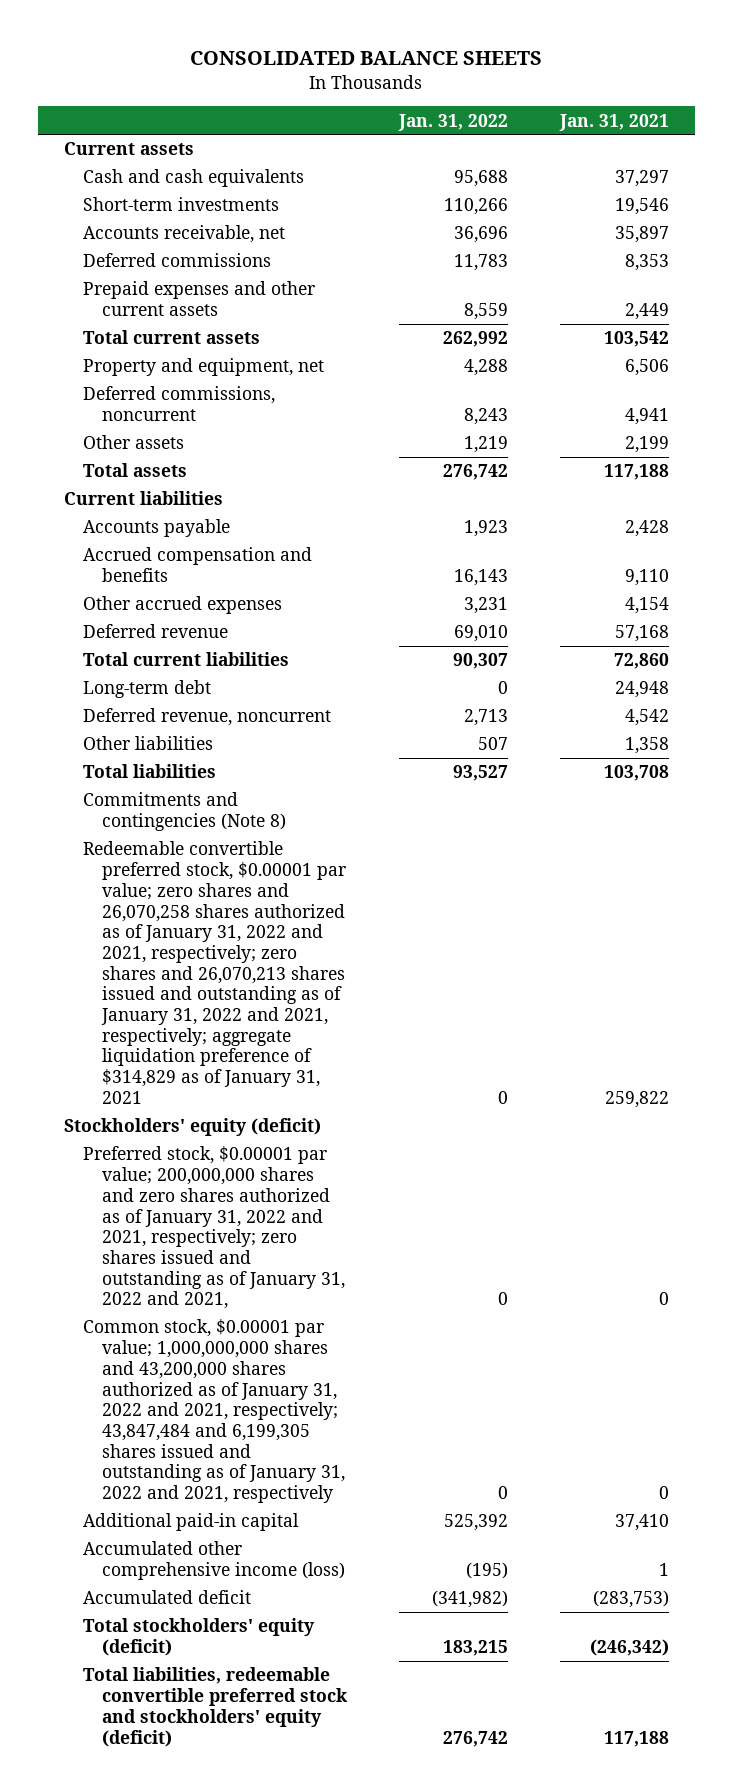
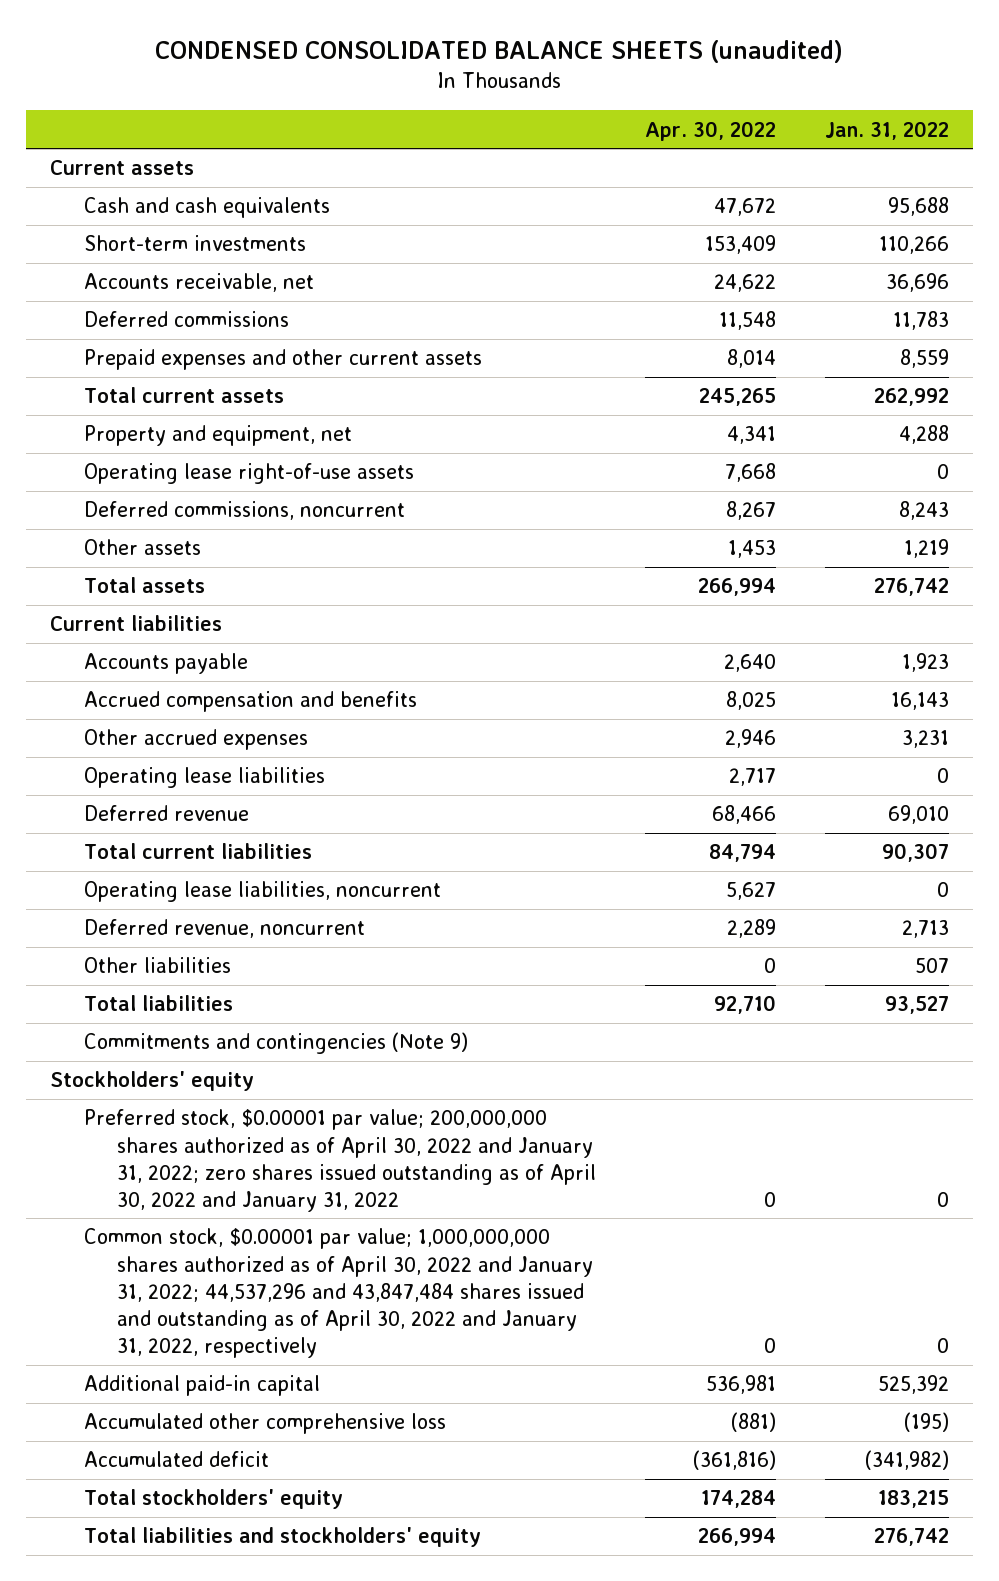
[190,50,543,65] CONSOLIDATED BALANCE SHEETS -> [155,40,844,64] CONDENSED CONSOLIDATED BALANCE SHEETS (unaudited)
[558,113,669,131] Jan. 31, 2021 -> none
none -> [645,120,777,141] Apr. 30, 2022
none -> [83,463,414,485] Operating lease right-of-use assets
none -> [83,767,325,789] Operating lease liabilities
[82,680,211,699] Long-term debt -> none
none -> [83,881,441,903] Operating lease liabilities, noncurrent
[82,841,346,1104] Redeemable convertible preferred stock, $0.00001 par value; zero shares and 26,070,258 shares authorized as of January 31, 2022 and 2021, respectively; zero shares and 26,070,213 shares issued and outstanding as of January 31, 2022 and 2021, respectively; aggregate liquidation preference of $314,829 as of January 31, 2021 -> none
[82,792,286,832] Commitments and contingencies (Note 8) -> [83,1032,468,1055] Commitments and contingencies (Note 9)
[63,1118,321,1137] Stockholders' equity (deficit) -> [49,1071,254,1092] Stockholders' equity
[82,1146,345,1310] Preferred stock, $0.00001 par value; 200,000,000 shares and zero shares authorized as of January 31, 2022 and 2021, respectively; zero shares issued and outstanding as of January 31, 2022 and 2021, -> [83,1109,597,1212] Preferred stock, $0.00001 par value; 200,000,000 shares authorized as of April 30, 2022 and January 31, 2022; zero shares issued outstanding as of April 30, 2022 and January 31, 2022
[82,1319,345,1504] Common stock, $0.00001 par value; 1,000,000,000 shares and 43,200,000 shares authorized as of January 31, 2022 and 2021, respectively; 43,847,484 and 6,199,305 shares issued and outstanding as of January 31, 2022 and 2021, respectively -> [83,1228,594,1358] Common stock, $0.00001 par value; 1,000,000,000 shares authorized as of April 30, 2022 and January 31, 2022; 44,537,296 and 43,847,484 shares issued and outstanding as of April 30, 2022 and January 31, 2022, respectively
[82,1541,345,1581] Accumulated other comprehensive income (loss) -> [83,1413,446,1435] Accumulated other comprehensive loss
[82,1618,315,1657] Total stockholders' equity (deficit) -> [83,1489,343,1510] Total stockholders' equity
[82,1667,348,1747] Total liabilities, redeemable convertible preferred stock and stockholders' equity (deficit) -> [83,1527,481,1548] Total liabilities and stockholders' equity

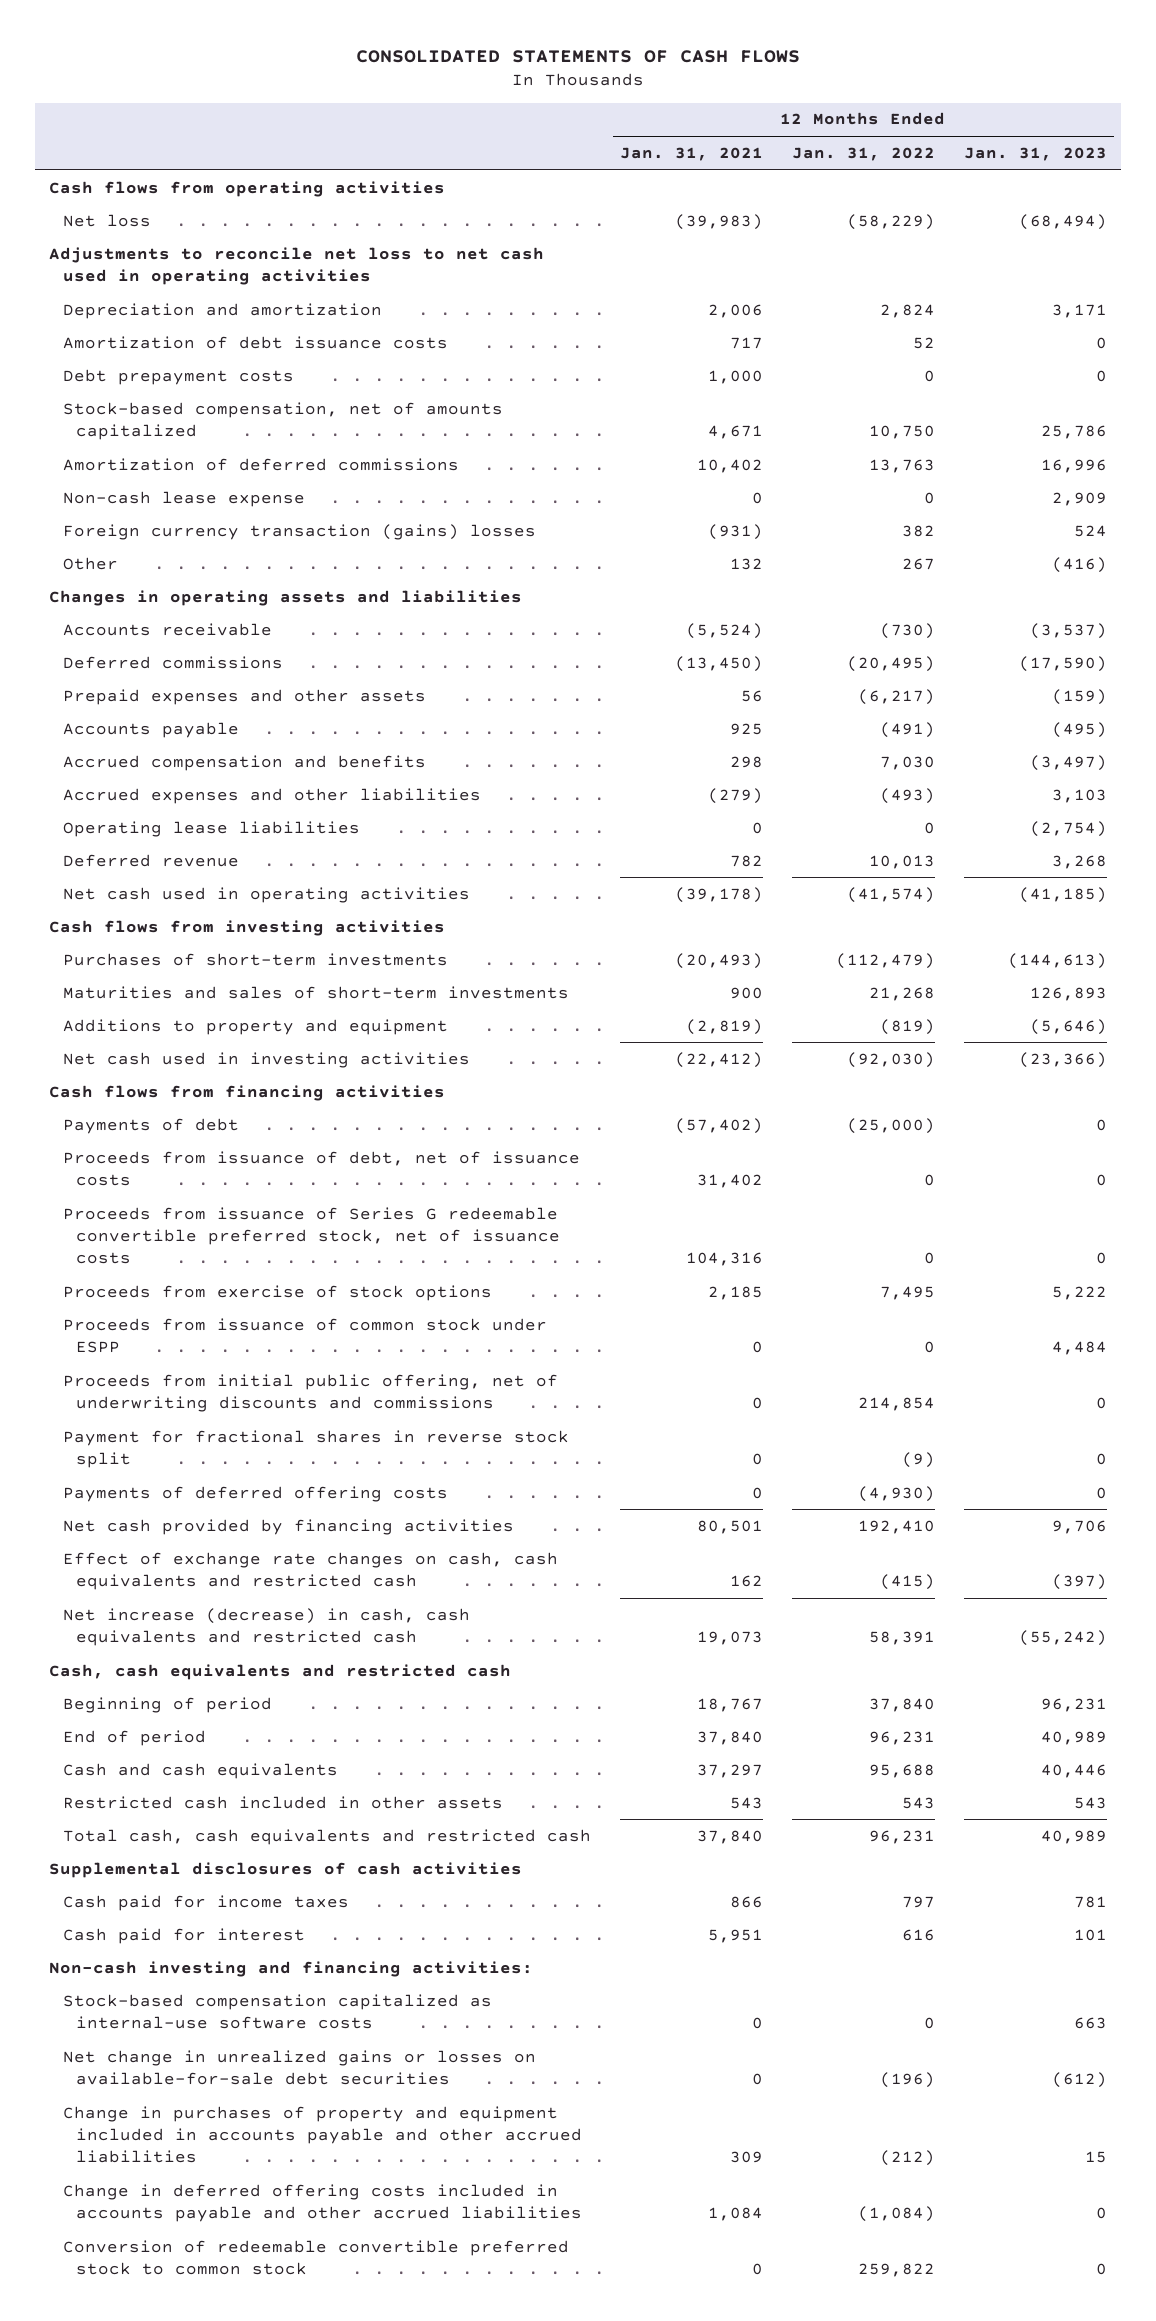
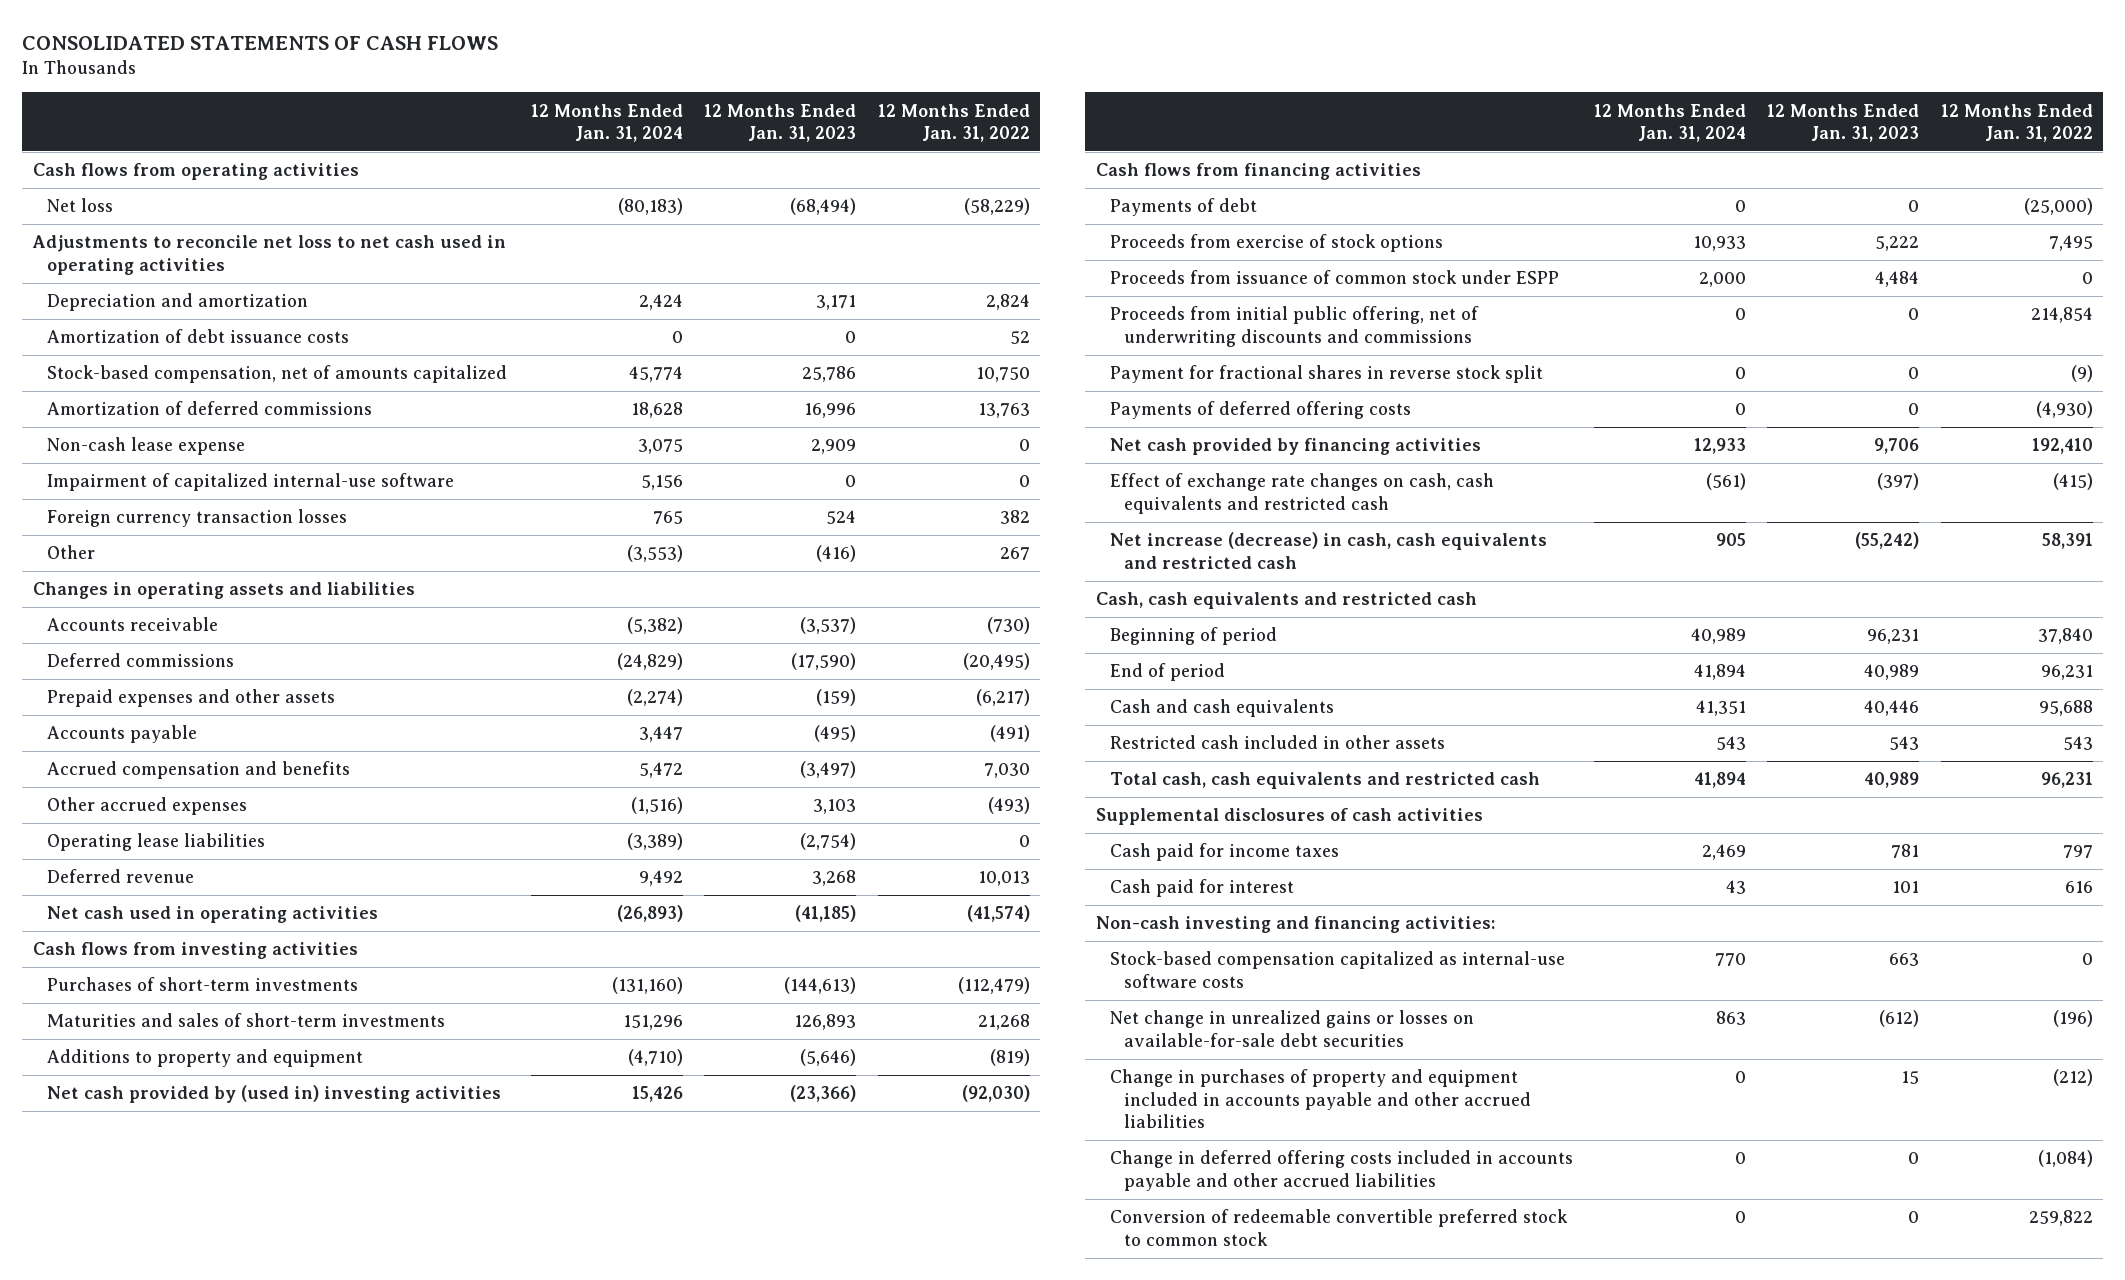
[619,146,763,161] Jan. 31, 2021 -> none
none -> [531,103,684,143] 12 Months Ended Jan. 31, 2024
[62,368,294,385] Debt prepayment costs -> none
none -> [47,473,455,492] Impairment of capitalized internal-use software
[62,523,536,540] Foreign currency transaction (gains) losses -> [47,509,348,528] Foreign currency transaction losses
[62,787,481,804] Accrued expenses and other liabilities -> [47,797,248,816] Other accrued expenses
[62,1051,470,1068] Net cash used in investing activities -> [47,1085,502,1104] Net cash provided by (used in) investing activities
[62,1150,580,1186] Proceeds from issuance of debt, net of issuance costs -> none
[62,1206,561,1265] Proceeds from issuance of Series G redeemable convertible preferred stock, net of issuance costs -> none

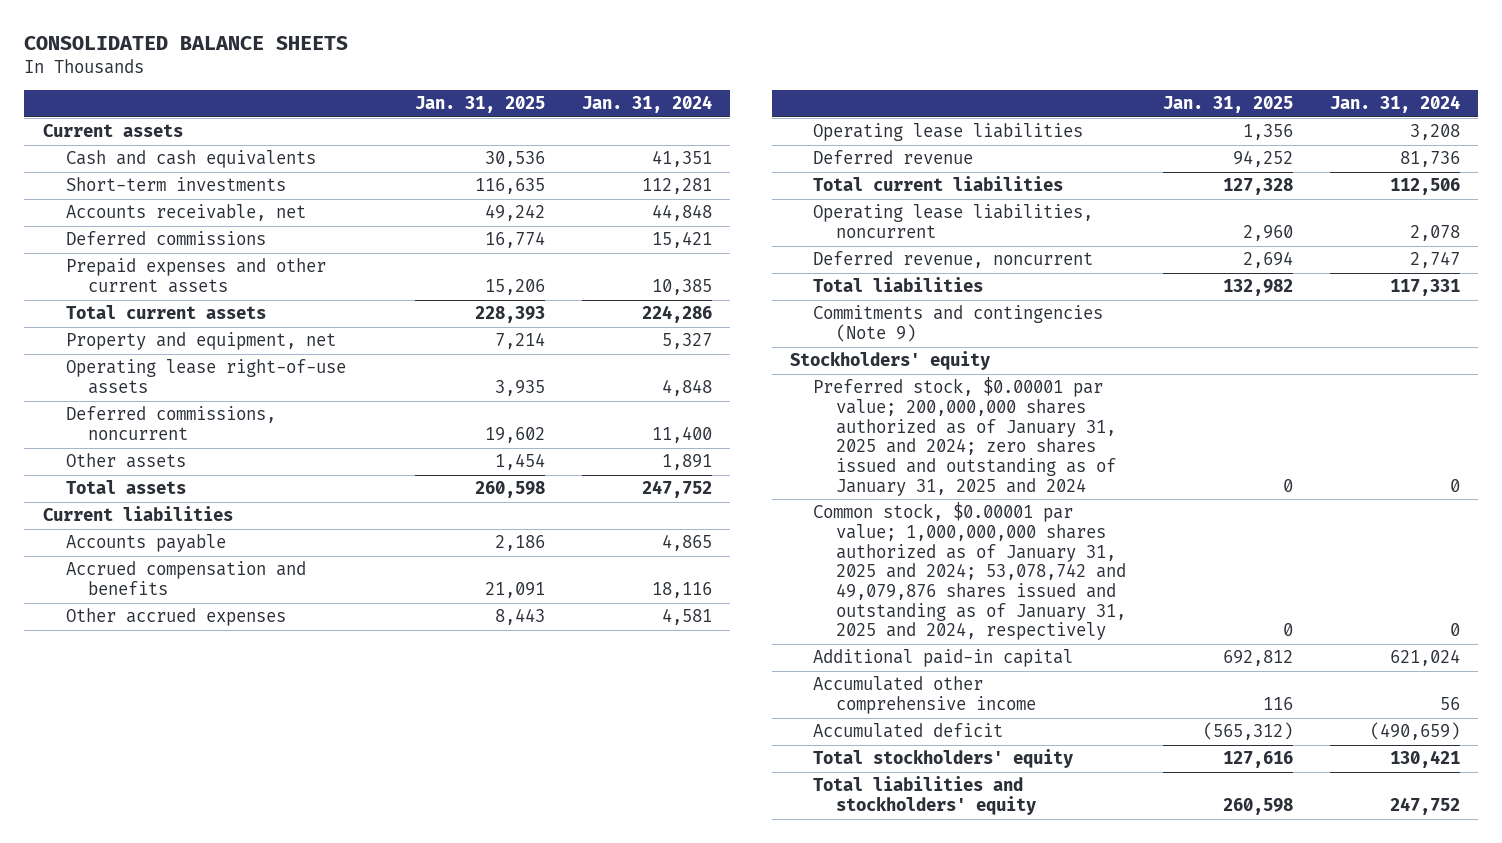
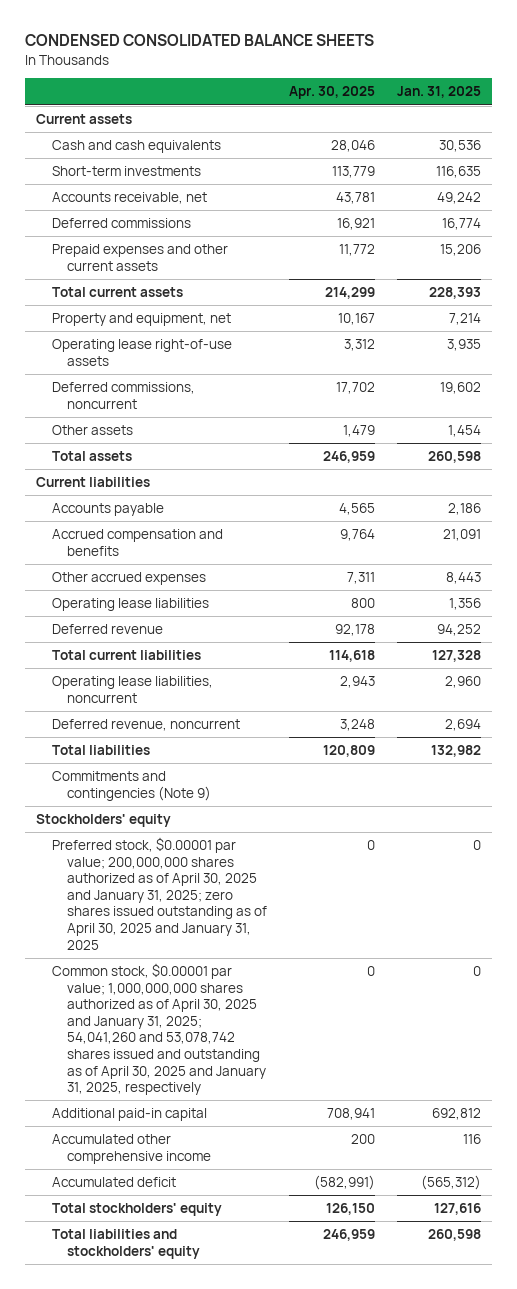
[24,36,349,51] CONSOLIDATED BALANCE SHEETS -> [25,34,375,47] CONDENSED CONSOLIDATED BALANCE SHEETS
[581,95,712,114] Jan. 31, 2024 -> none
none -> [289,86,376,100] Apr. 30, 2025
[813,377,1117,496] Preferred stock, $0.00001 par value; 200,000,000 shares authorized as of January 31, 2025 and 2024; zero shares issued and outstanding as of January 31, 2025 and 2024 -> [51,837,268,950] Preferred stock, $0.00001 par value; 200,000,000 shares authorized as of April 30, 2025 and January 31, 2025; zero shares issued outstanding as of April 30, 2025 and January 31, 2025
[813,502,1127,641] Common stock, $0.00001 par value; 1,000,000,000 shares authorized as of January 31, 2025 and 2024; 53,078,742 and 49,079,876 shares issued and outstanding as of January 31, 2025 and 2024, respectively -> [51,963,267,1096] Common stock, $0.00001 par value; 1,000,000,000 shares authorized as of April 30, 2025 and January 31, 2025; 54,041,260 and 53,078,742 shares issued and outstanding as of April 30, 2025 and January 31, 2025, respectively

